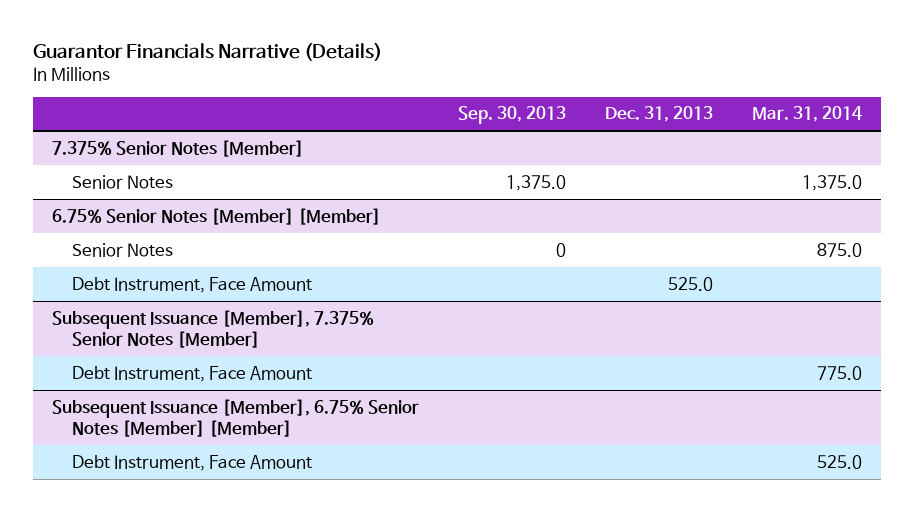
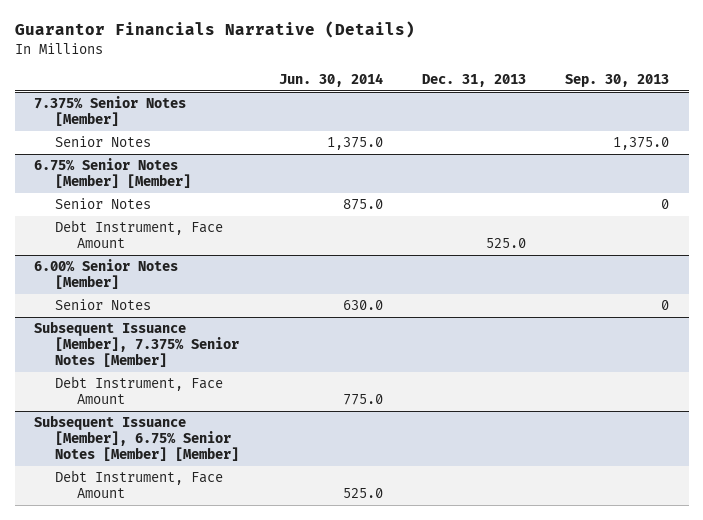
[751,106,862,123] Mar. 31, 2014 -> none
none -> [278,72,383,87] Jun. 30, 2014
none -> [34,259,179,290] 6.00% Senior Notes [Member]
none -> [55,299,152,311] Senior Notes

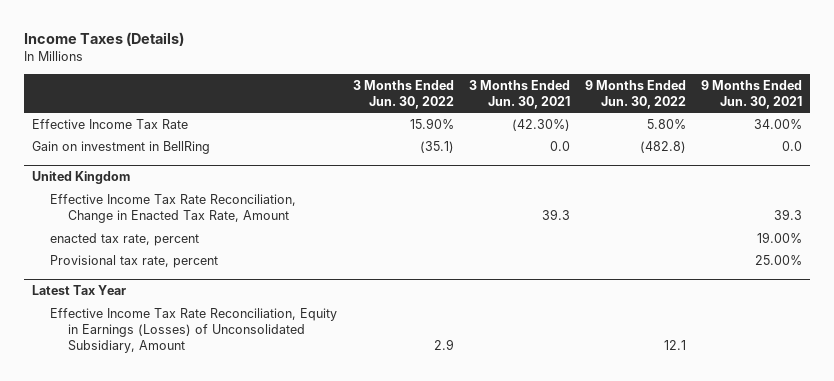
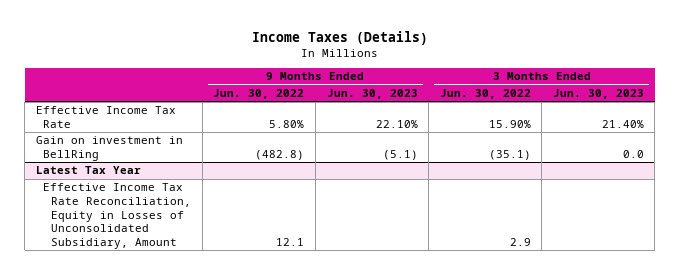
[468,79,570,109] 3 Months Ended Jun. 30, 2021 -> none
[701,79,803,109] 9 Months Ended Jun. 30, 2021 -> none
none -> [326,88,418,99] Jun. 30, 2023
none -> [552,88,644,99] Jun. 30, 2023
[32,170,131,184] United Kingdom -> none
[50,193,297,224] Effective Income Tax Rate Reconciliation, Change in Enacted Tax Rate, Amount -> none
[50,232,200,246] enacted tax rate, percent -> none
[50,254,219,268] Provisional tax rate, percent -> none
[50,307,338,354] Effective Income Tax Rate Reconciliation, Equity in Earnings (Losses) of Unconsolidated Subsidiary, Amount -> [43,183,192,249] Effective Income Tax Rate Reconciliation, Equity in Losses of Unconsolidated Subsidiary, Amount

